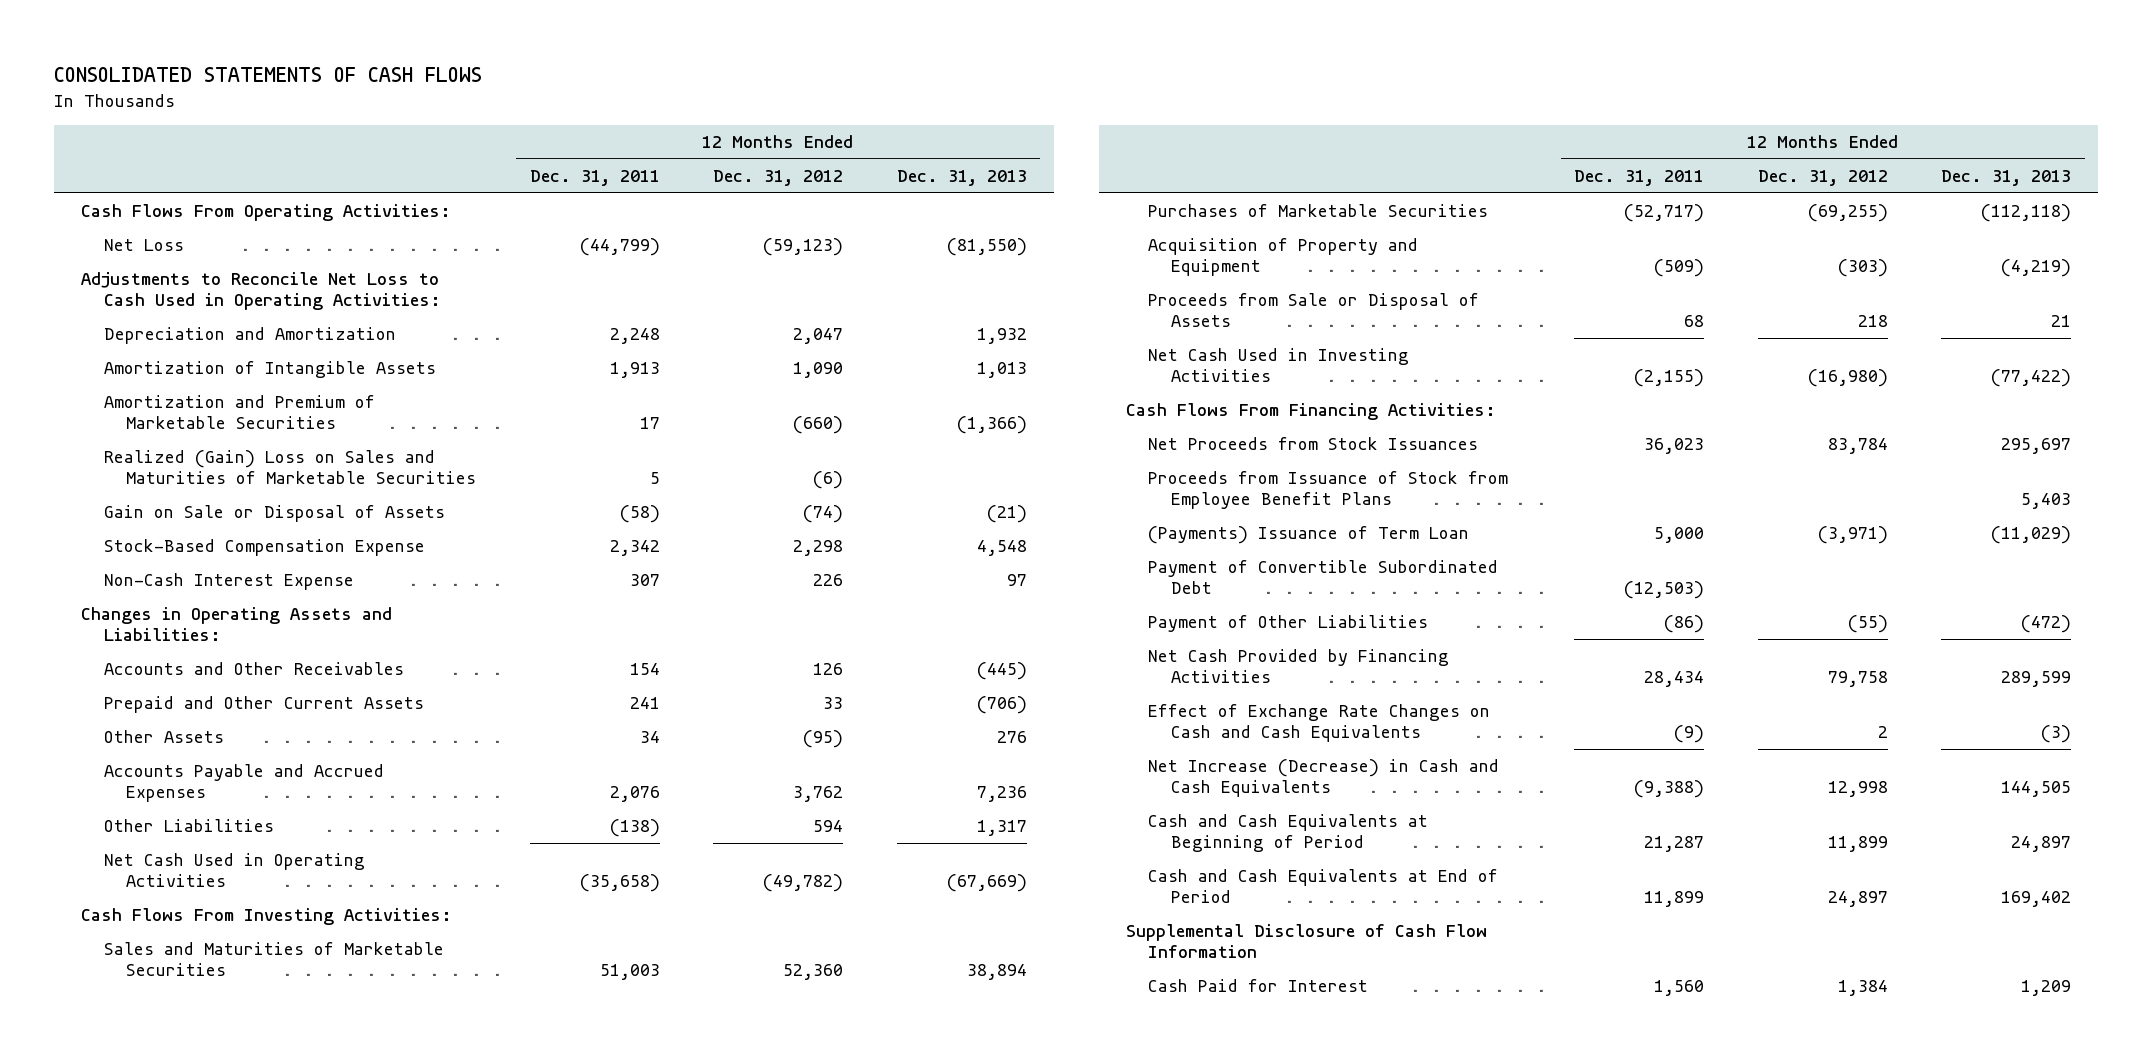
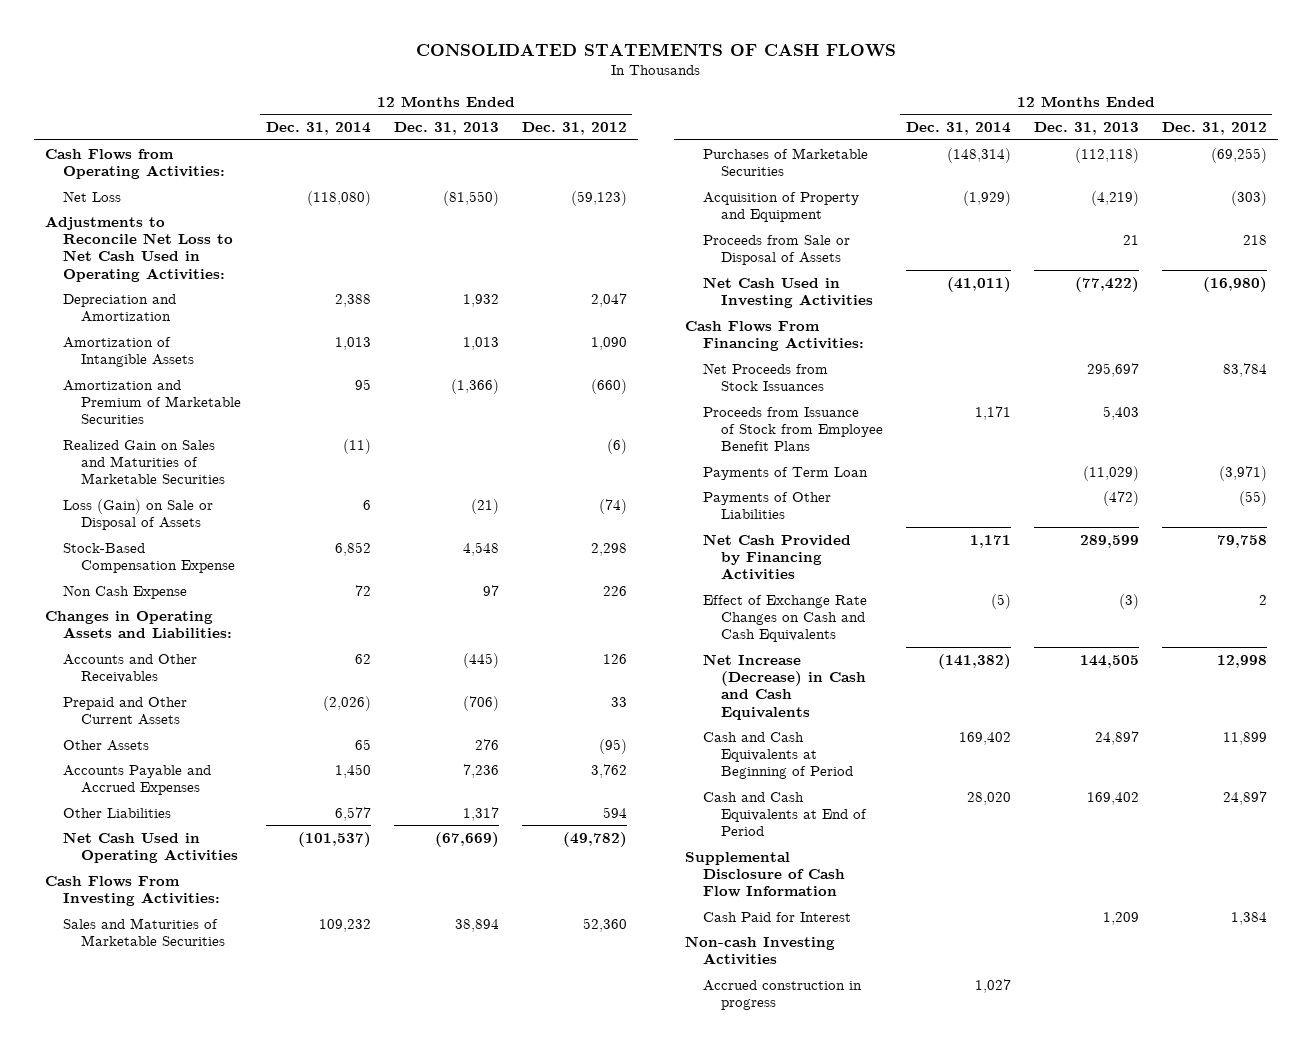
[529,169,660,186] Dec. 31, 2011 -> none
none -> [266,122,372,136] Dec. 31, 2014
[81,204,452,222] Cash Flows From Operating Activities: -> [45,148,226,179] Cash Flows from Operating Activities:
[81,272,441,311] Adjustments to Reconcile Net Loss to Cash Used in Operating Activities: -> [45,215,234,282] Adjustments to Reconcile Net Loss to Net Cash Used in Operating Activities:
[103,450,477,485] Realized (Gain) Loss on Sales and Maturities of Marketable Securities -> [63,439,226,485] Realized Gain on Sales and Maturities of Marketable Securities
[103,505,445,523] Gain on Sale or Disposal of Assets -> [63,498,214,530] Loss (Gain) on Sale or Disposal of Assets
[103,573,354,591] Non-Cash Interest Expense -> [63,584,188,599] Non Cash Expense
[1148,560,1499,595] Payment of Convertible Subordinated Debt -> none
[1148,526,1470,545] (Payments) Issuance of Term Loan -> [703,466,869,480] Payments of Term Loan
[1148,615,1429,633] Payment of Other Liabilities -> [703,491,832,519] Payments of Other Liabilities
none -> [685,935,836,965] Non-cash Investing Activities
none -> [703,979,863,1010] Accrued construction in progress

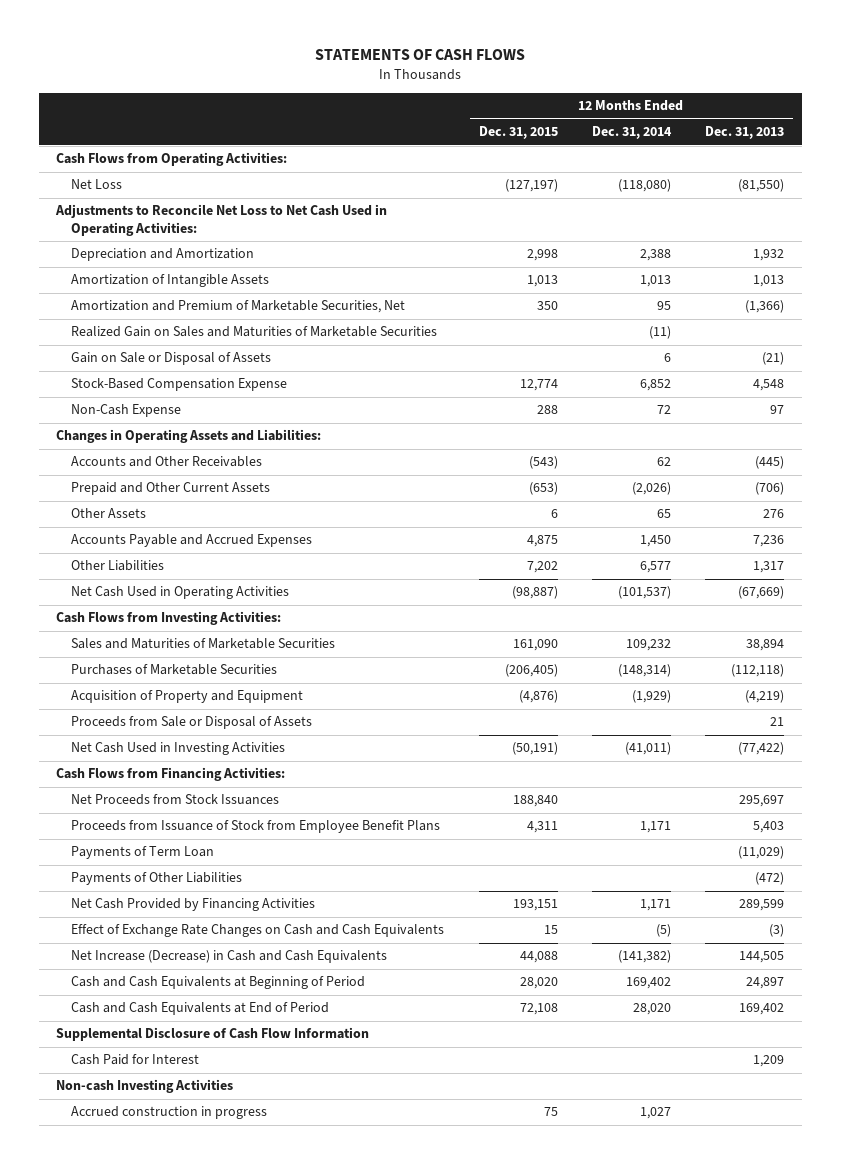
[415,43,896,58] CONSOLIDATED STATEMENTS OF CASH FLOWS -> [315,49,526,61] STATEMENTS OF CASH FLOWS
[521,122,627,136] Dec. 31, 2012 -> none
none -> [478,126,558,140] Dec. 31, 2015
[63,379,242,425] Amortization and Premium of Marketable Securities -> [71,300,406,314] Amortization and Premium of Marketable Securities, Net
[63,498,214,530] Loss (Gain) on Sale or Disposal of Assets -> [71,352,272,366] Gain on Sale or Disposal of Assets
[63,584,188,599] Non Cash Expense -> [71,404,182,418] Non-Cash Expense
[45,875,221,906] Cash Flows From Investing Activities: -> [56,611,282,626] Cash Flows from Investing Activities:
[685,320,865,351] Cash Flows From Financing Activities: -> [56,767,286,782] Cash Flows from Financing Activities:

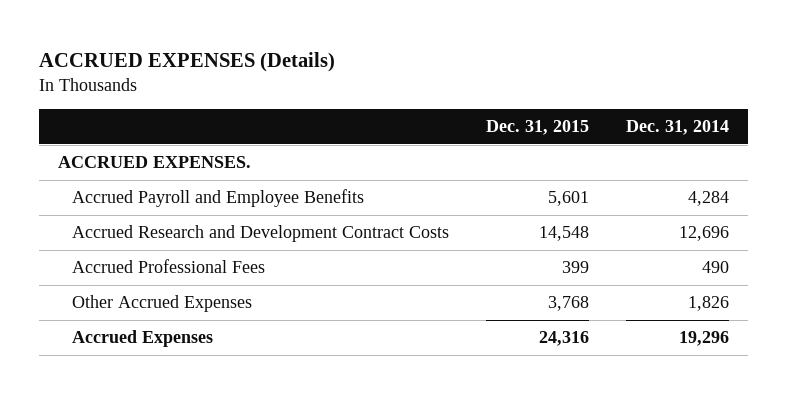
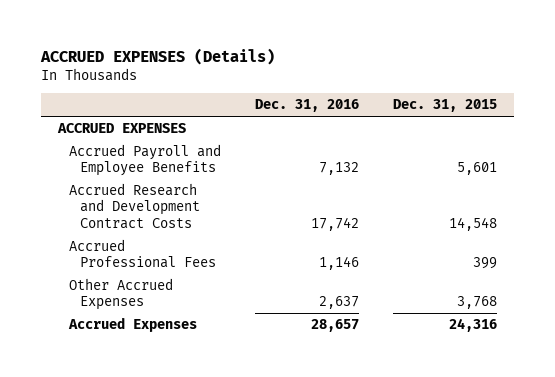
[626,119,730,135] Dec. 31, 2014 -> none
none -> [255,99,360,113] Dec. 31, 2016
[57,156,251,169] ACCRUED EXPENSES. -> [57,123,187,134] ACCRUED EXPENSES

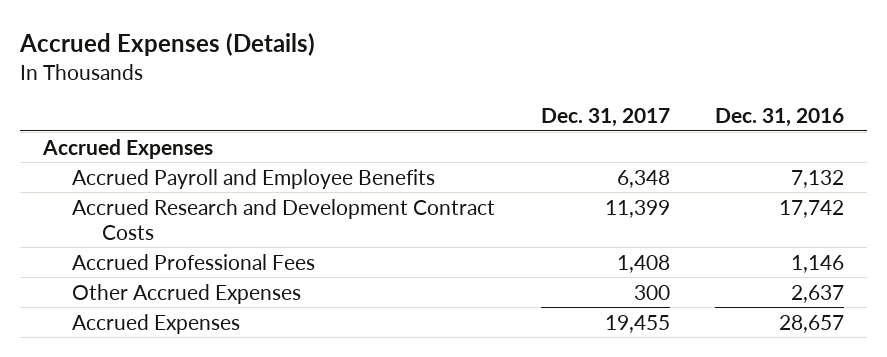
[40,48,276,66] ACCRUED EXPENSES (Details) -> [19,33,316,57] Accrued Expenses (Details)
[392,99,497,113] Dec. 31, 2015 -> none
none -> [540,108,670,128] Dec. 31, 2017
[57,123,187,134] ACCRUED EXPENSES -> [42,138,214,159] Accrued Expenses

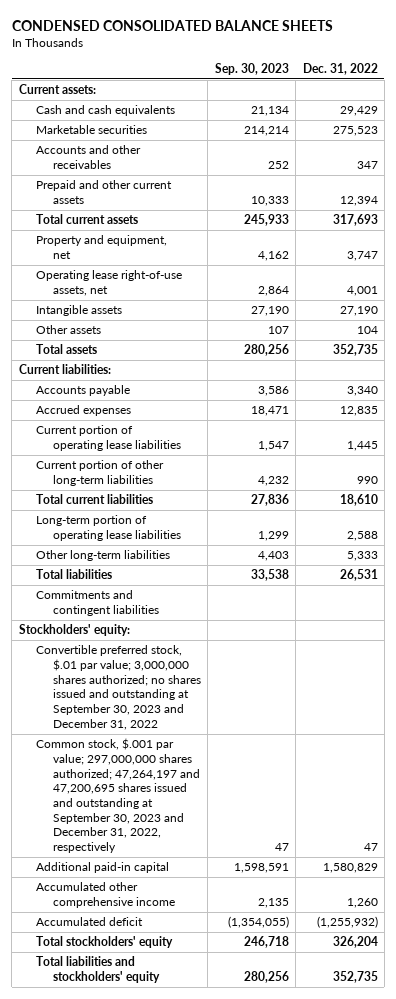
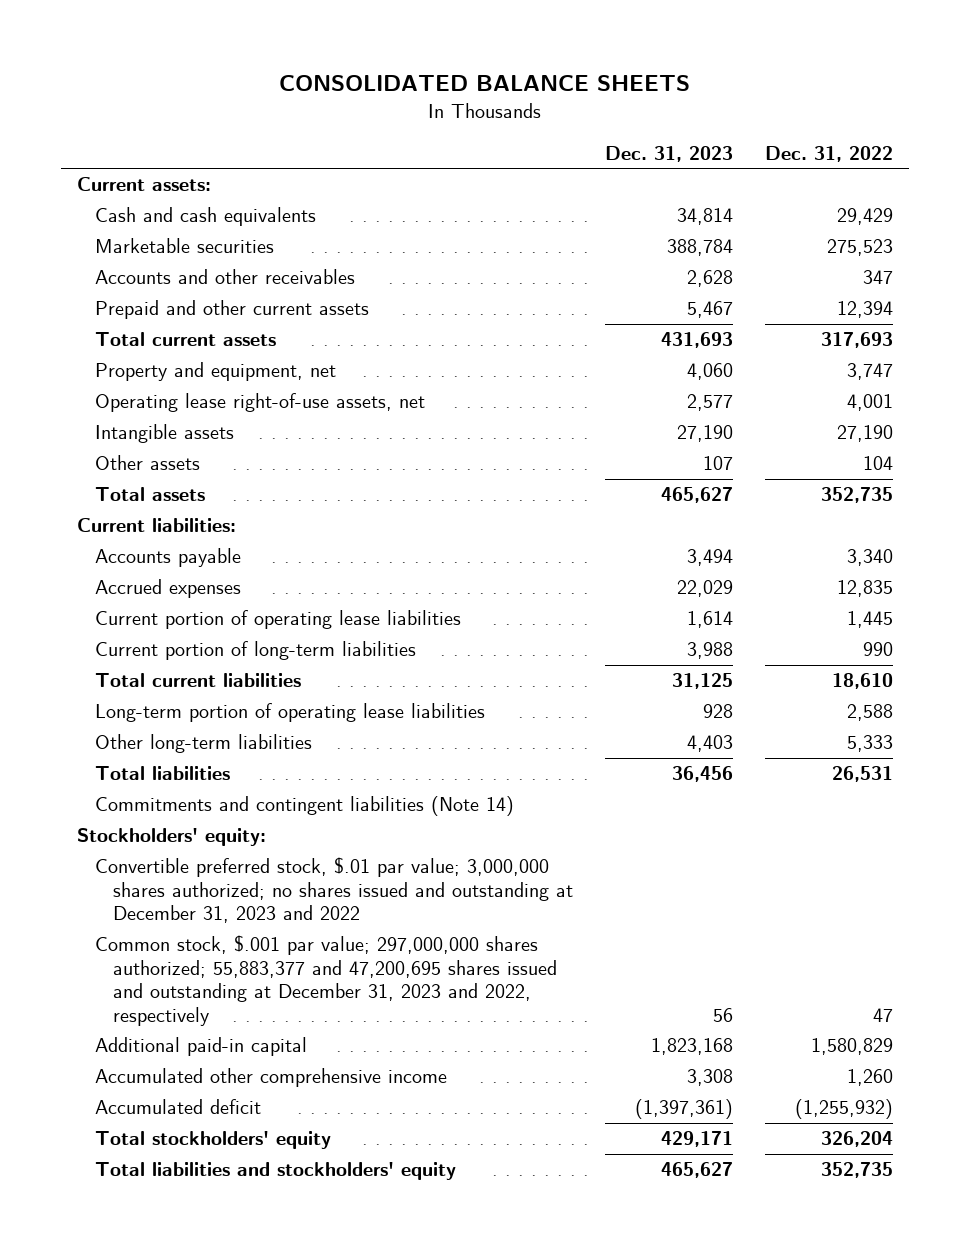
[11,19,333,31] CONDENSED CONSOLIDATED BALANCE SHEETS -> [278,75,690,92] CONSOLIDATED BALANCE SHEETS
[214,63,289,76] Sep. 30, 2023 -> none
none -> [604,145,733,162] Dec. 31, 2023
[35,460,164,487] Current portion of other long-term liabilities -> [94,641,416,661] Current portion of long-term liabilities
[35,590,160,617] Commitments and contingent liabilities -> [94,796,514,817] Commitments and contingent liabilities (Note 14)
[35,645,202,730] Convertible preferred stock, $.01 par value; 3,000,000 shares authorized; no shares issued and outstanding at September 30, 2023 and December 31, 2022 -> [94,857,573,924] Convertible preferred stock, $.01 par value; 3,000,000 shares authorized; no shares issued and outstanding at December 31, 2023 and 2022
[35,738,201,854] Common stock, $.001 par value; 297,000,000 shares authorized; 47,264,197 and 47,200,695 shares issued and outstanding at September 30, 2023 and December 31, 2022, respectively -> [94,935,557,1026] Common stock, $.001 par value; 297,000,000 shares authorized; 55,883,377 and 47,200,695 shares issued and outstanding at December 31, 2023 and 2022, respectively

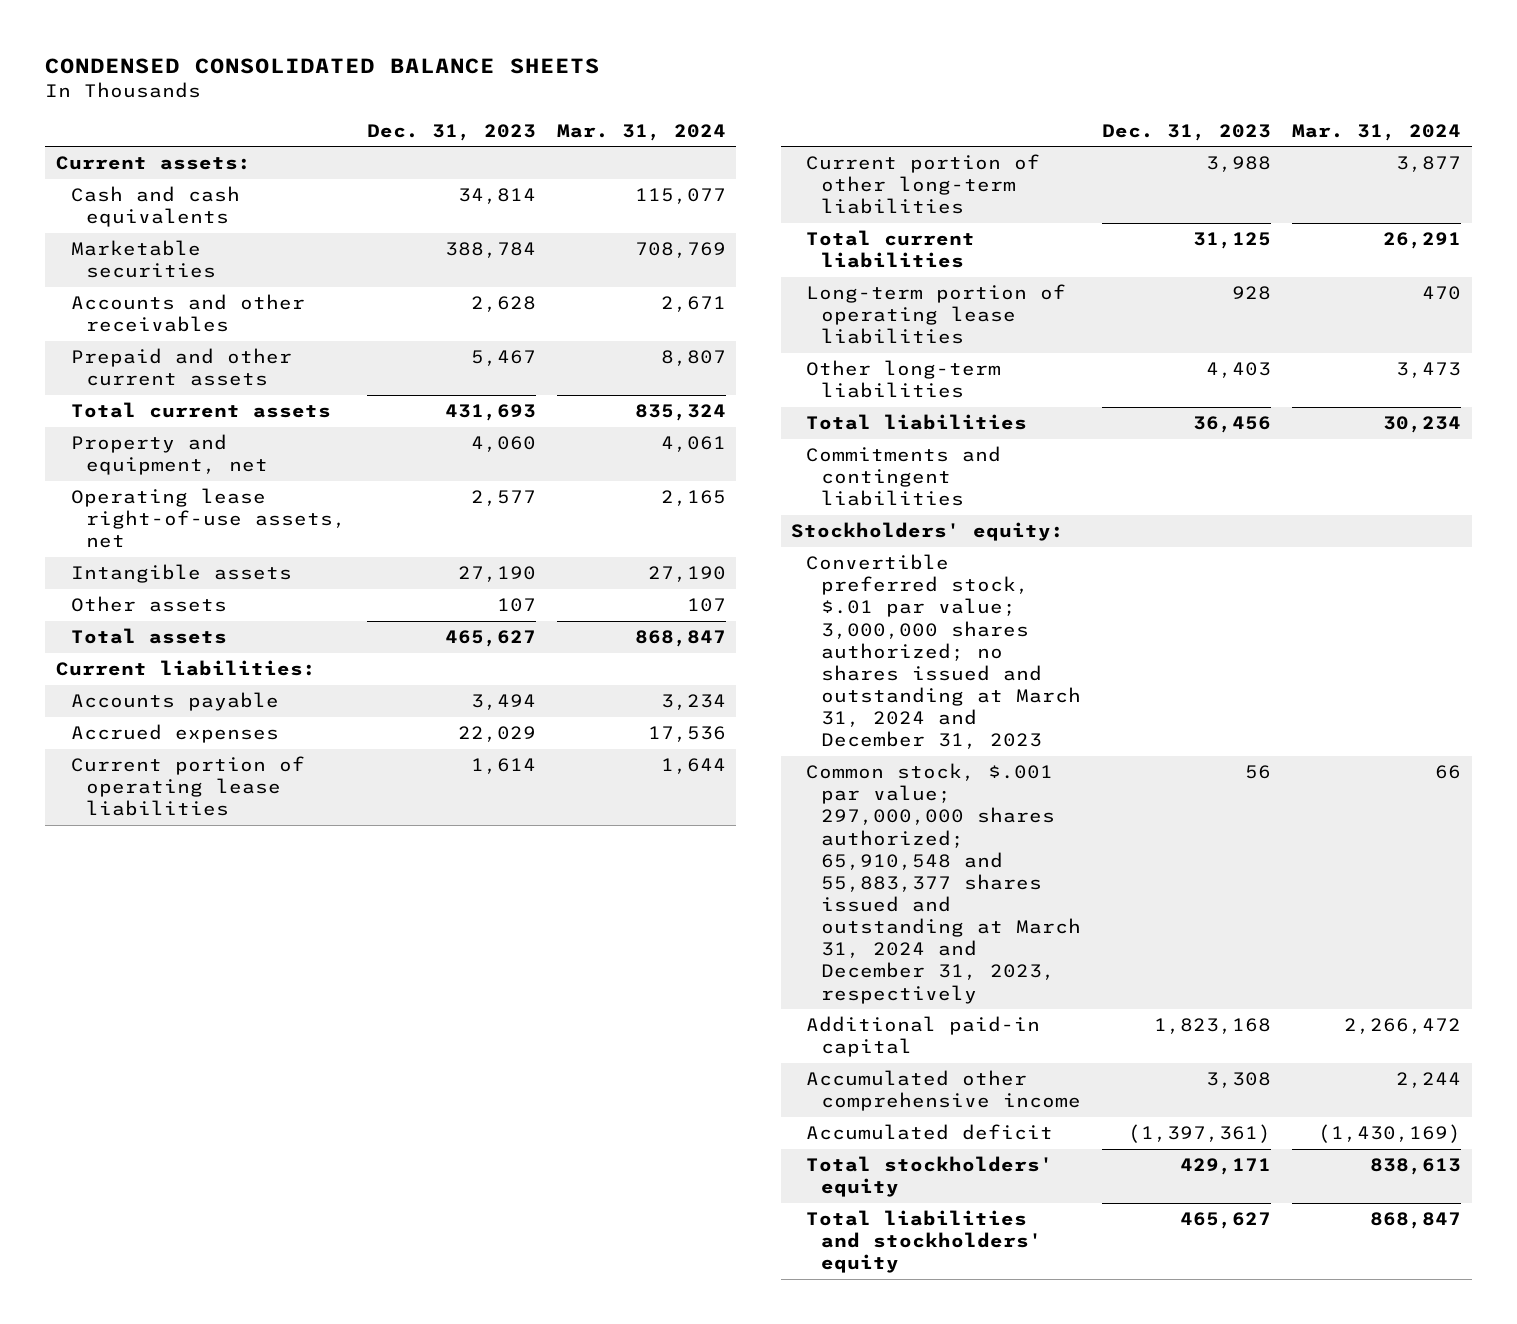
[278,75,690,92] CONSOLIDATED BALANCE SHEETS -> [45,57,601,74] CONDENSED CONSOLIDATED BALANCE SHEETS
[765,145,894,162] Dec. 31, 2022 -> none
none -> [556,123,726,141] Mar. 31, 2024
[94,641,416,661] Current portion of long-term liabilities -> [806,154,1041,215] Current portion of other long-term liabilities
[94,796,514,817] Commitments and contingent liabilities (Note 14) -> [806,446,1002,507] Commitments and contingent liabilities
[94,857,573,924] Convertible preferred stock, $.01 par value; 3,000,000 shares authorized; no shares issued and outstanding at December 31, 2023 and 2022 -> [806,554,1082,750] Convertible preferred stock, $.01 par value; 3,000,000 shares authorized; no shares issued and outstanding at March 31, 2024 and December 31, 2023
[94,935,557,1026] Common stock, $.001 par value; 297,000,000 shares authorized; 55,883,377 and 47,200,695 shares issued and outstanding at December 31, 2023 and 2022, respectively -> [806,763,1082,1004] Common stock, $.001 par value; 297,000,000 shares authorized; 65,910,548 and 55,883,377 shares issued and outstanding at March 31, 2024 and December 31, 2023, respectively

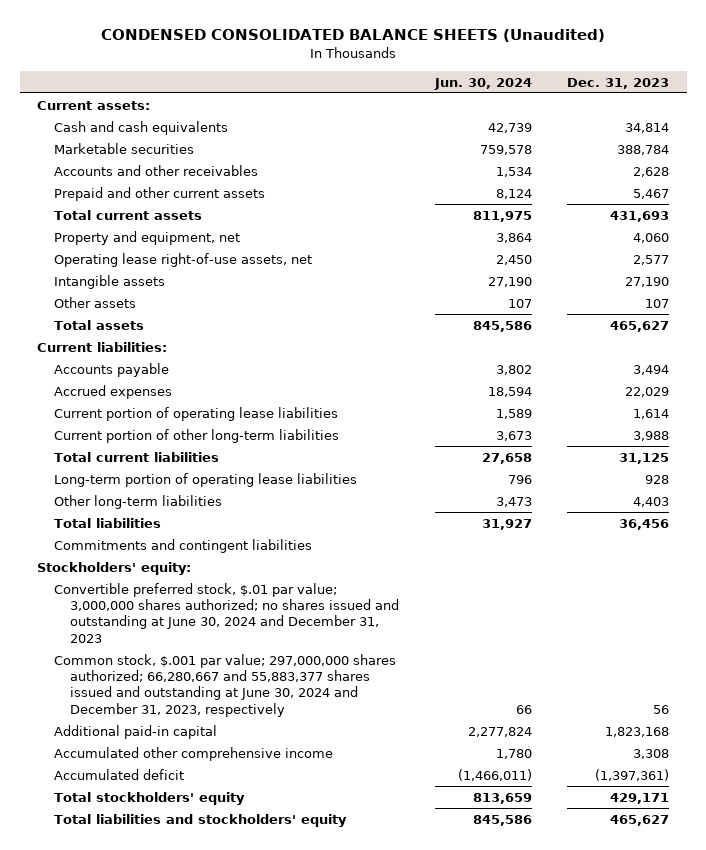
[45,57,601,74] CONDENSED CONSOLIDATED BALANCE SHEETS -> [101,29,606,43] CONDENSED CONSOLIDATED BALANCE SHEETS (Unaudited)
[556,123,726,141] Mar. 31, 2024 -> none
none -> [433,77,532,90] Jun. 30, 2024
[806,554,1082,750] Convertible preferred stock, $.01 par value; 3,000,000 shares authorized; no shares issued and outstanding at March 31, 2024 and December 31, 2023 -> [53,582,400,643] Convertible preferred stock, $.01 par value; 3,000,000 shares authorized; no shares issued and outstanding at June 30, 2024 and December 31, 2023
[806,763,1082,1004] Common stock, $.001 par value; 297,000,000 shares authorized; 65,910,548 and 55,883,377 shares issued and outstanding at March 31, 2024 and December 31, 2023, respectively -> [53,653,396,717] Common stock, $.001 par value; 297,000,000 shares authorized; 66,280,667 and 55,883,377 shares issued and outstanding at June 30, 2024 and December 31, 2023, respectively

